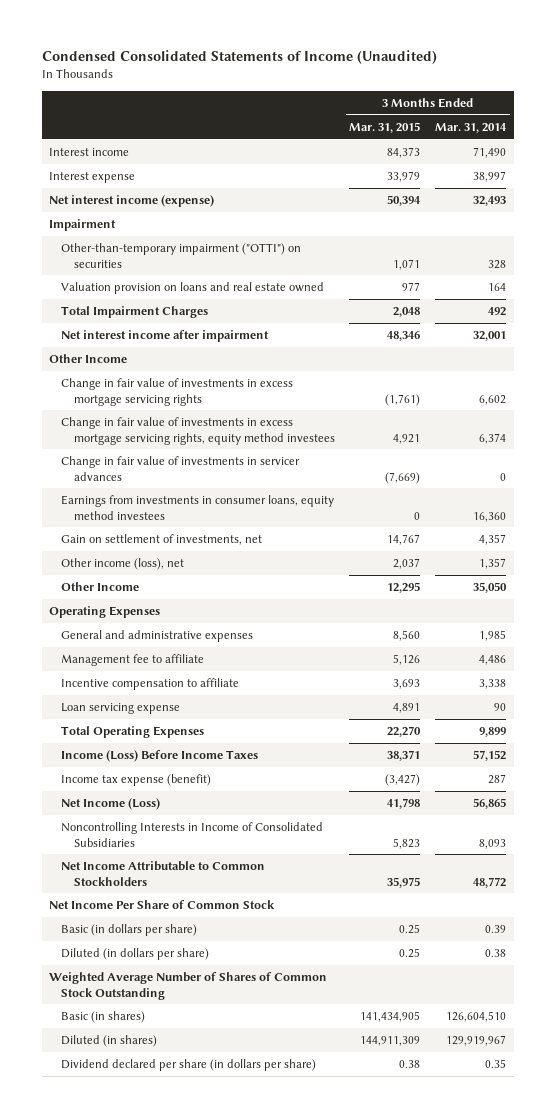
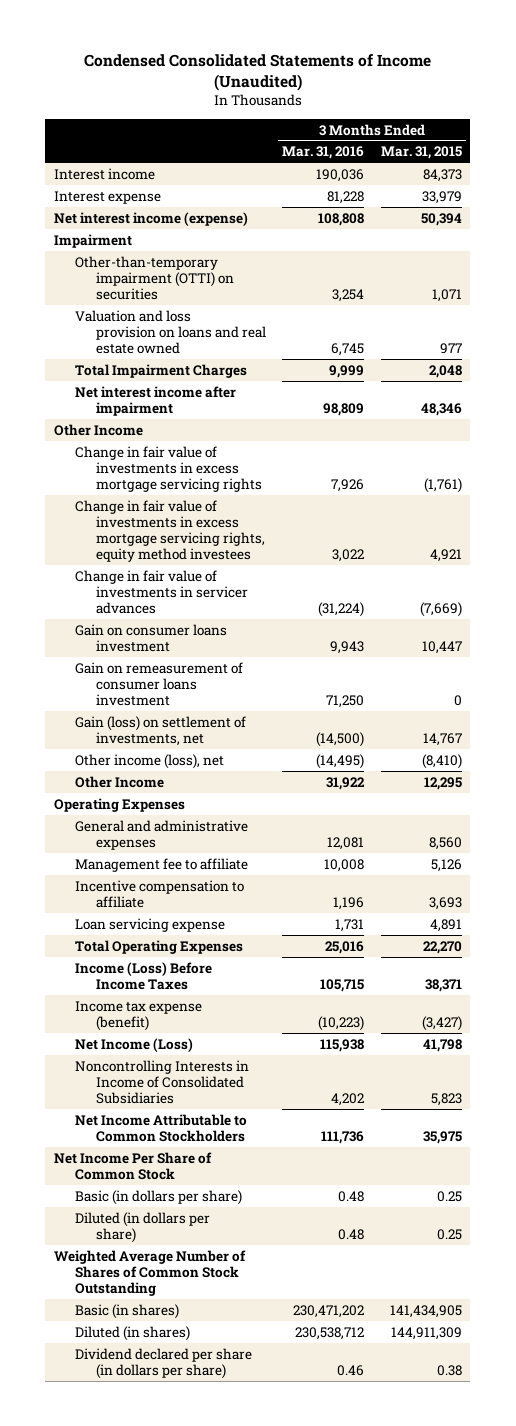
[435,122,508,133] Mar. 31, 2014 -> none
none -> [282,146,365,160] Mar. 31, 2016
[61,243,302,268] Other-than-temporary impairment ("OTTI") on securities -> [74,255,234,300] Other-than-temporary impairment (OTTI) on securities
[61,282,325,295] Valuation provision on loans and real estate owned -> [74,309,266,354] Valuation and loss provision on loans and real estate owned
[61,495,335,520] Earnings from investments in consumer loans, equity method investees -> none
none -> [74,623,227,652] Gain on consumer loans investment
none -> [74,661,243,706] Gain on remeasurement of consumer loans investment
[61,534,263,546] Gain on settlement of investments, net -> [74,715,246,746] Gain (loss) on settlement of investments, net
[393,558,421,570] 2,037 -> [422,753,463,769] (8,410)

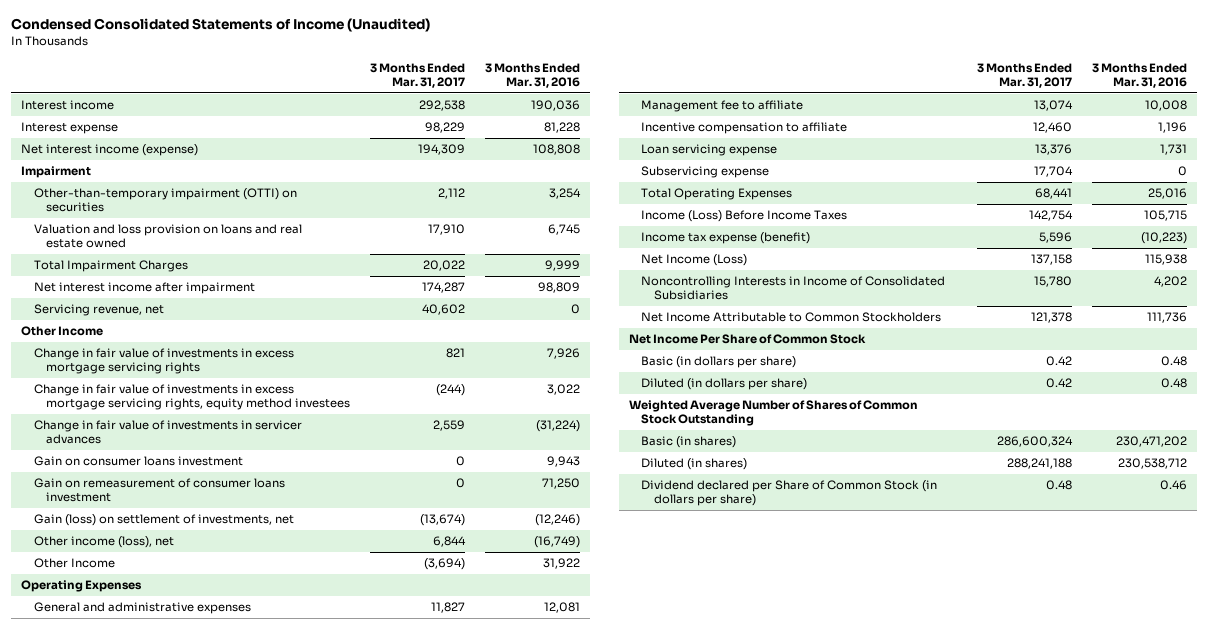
[381,146,463,160] Mar. 31, 2015 -> none
none -> [370,62,466,88] 3 Months Ended Mar. 31, 2017
none -> [33,304,164,317] Servicing revenue, net
[316,731,365,747] (14,500) -> [534,514,580,527] (12,246)
[316,753,365,769] (14,495) -> [533,536,580,549] (16,749)
none -> [641,166,770,179] Subservicing expense
[74,1347,252,1379] Dividend declared per share (in dollars per share) -> [641,480,938,507] Dividend declared per Share of Common Stock (in dollars per share)

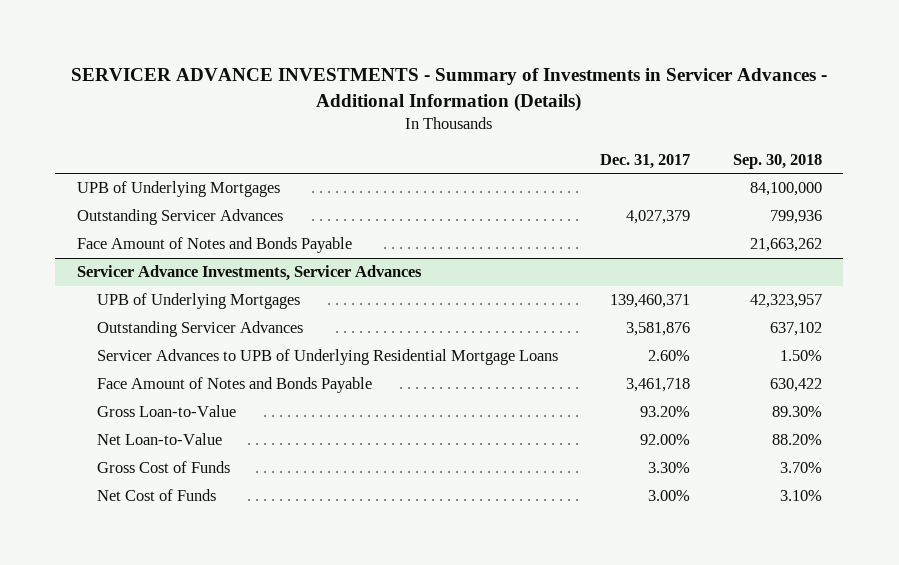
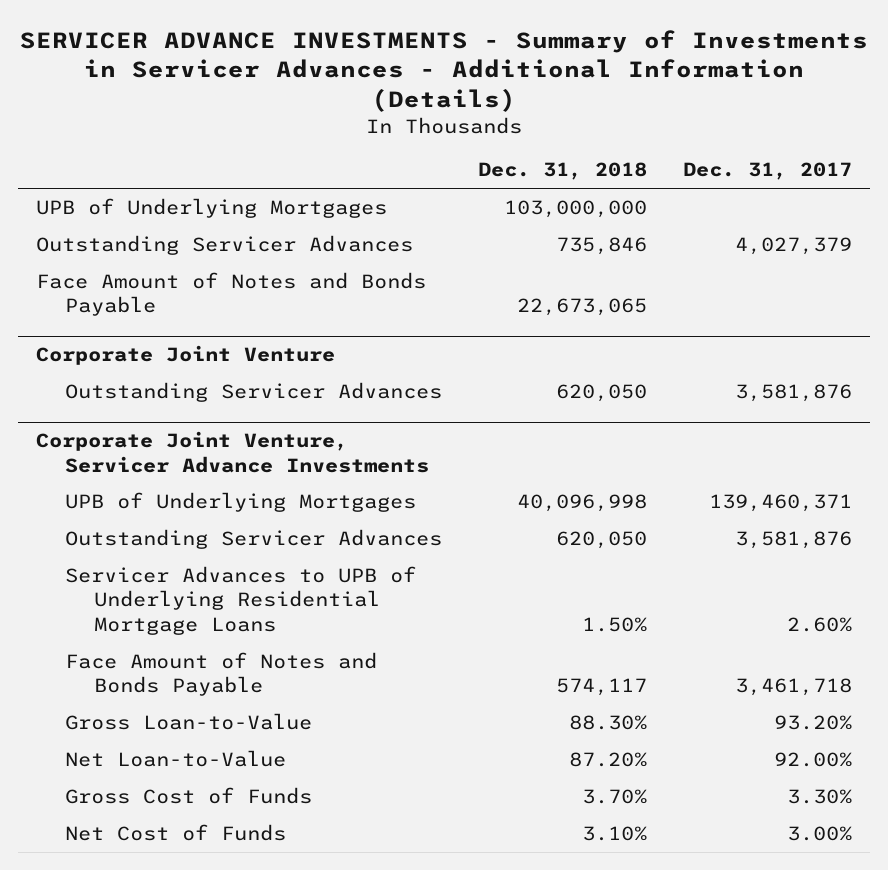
[733,153,823,169] Sep. 30, 2018 -> none
none -> [478,162,648,181] Dec. 31, 2018
[76,265,422,282] Servicer Advance Investments, Servicer Advances -> none
none -> [36,345,336,366] Corporate Joint Venture
none -> [65,381,443,402] Outstanding Servicer Advances
none -> [36,431,430,473] Corporate Joint Venture, Servicer Advance Investments

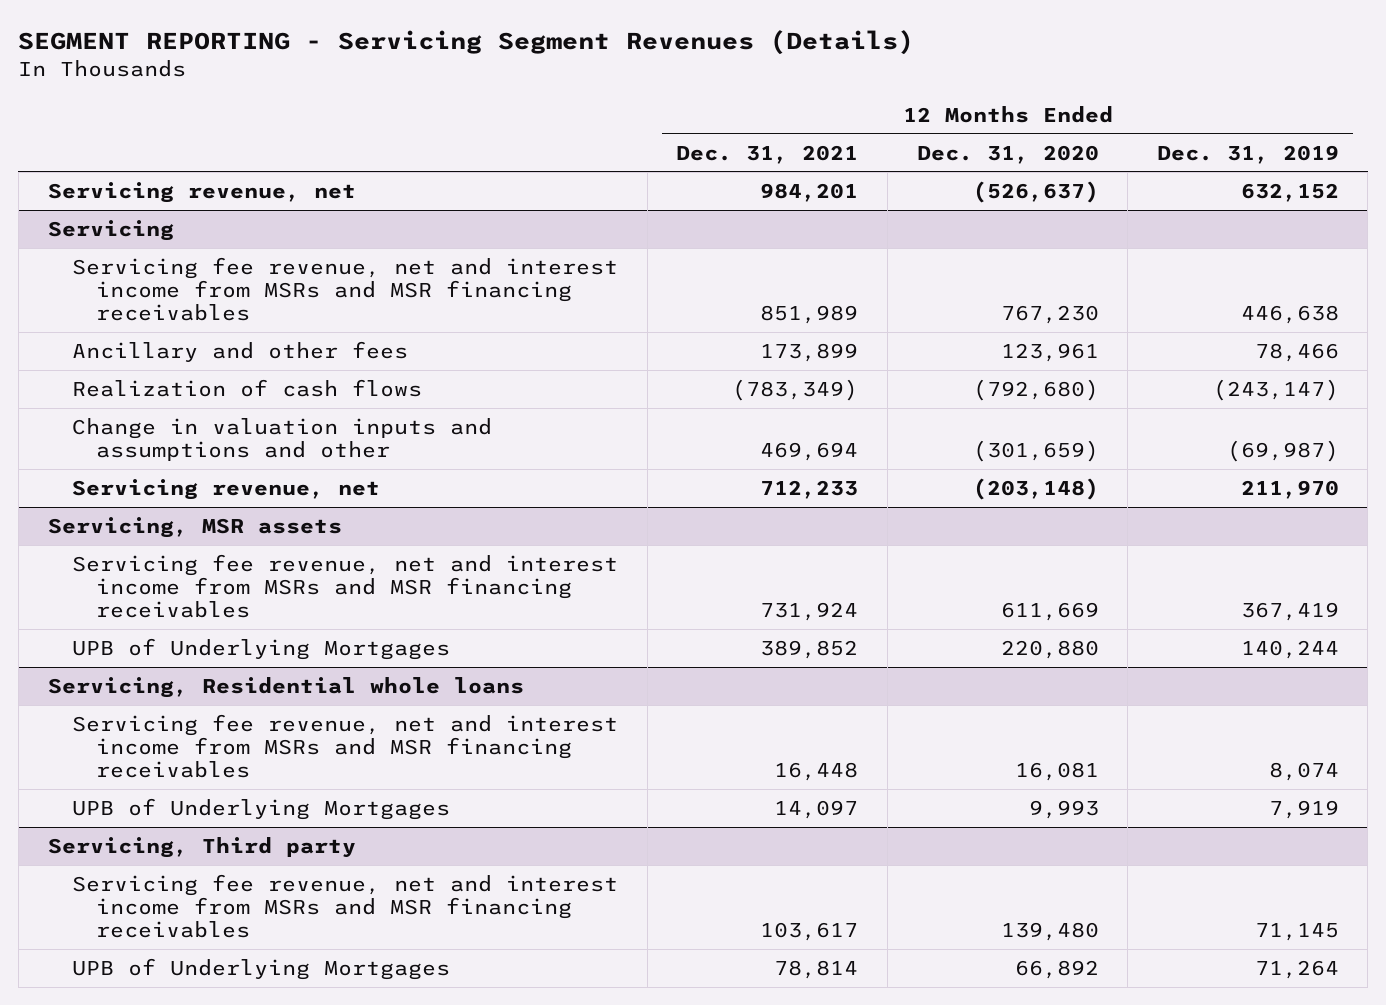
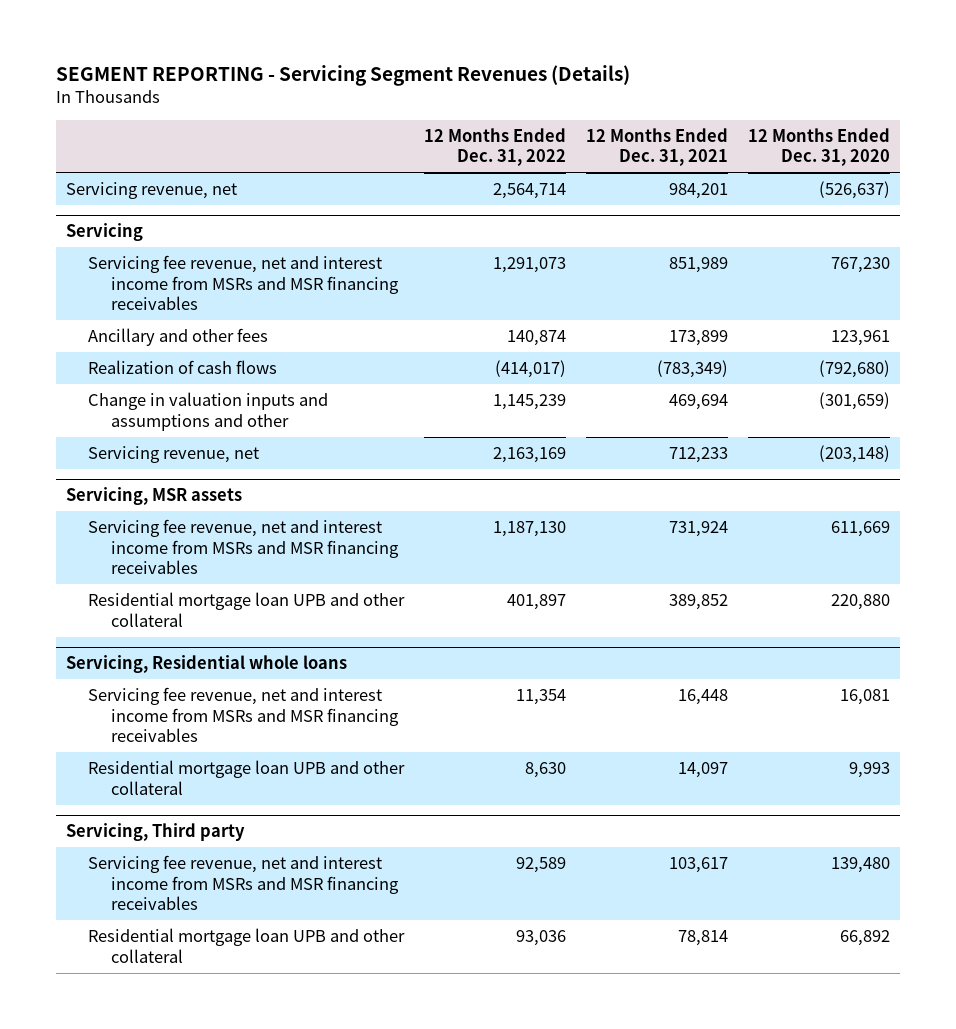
[1156,144,1339,164] Dec. 31, 2019 -> none
none -> [424,127,567,167] 12 Months Ended Dec. 31, 2022
[72,637,451,660] UPB of Underlying Mortgages -> [88,592,406,627] Residential mortgage loan UPB and other collateral
[72,797,451,820] UPB of Underlying Mortgages -> [88,760,406,795] Residential mortgage loan UPB and other collateral
[72,957,451,980] UPB of Underlying Mortgages -> [88,928,406,963] Residential mortgage loan UPB and other collateral

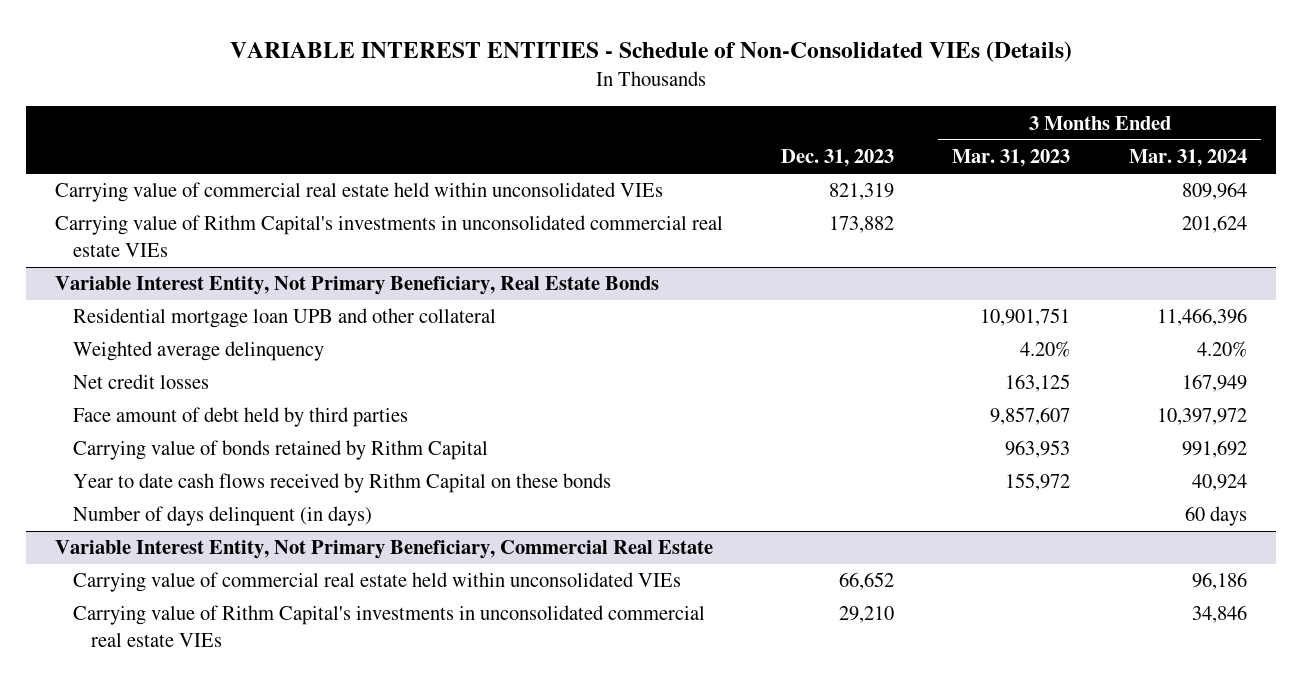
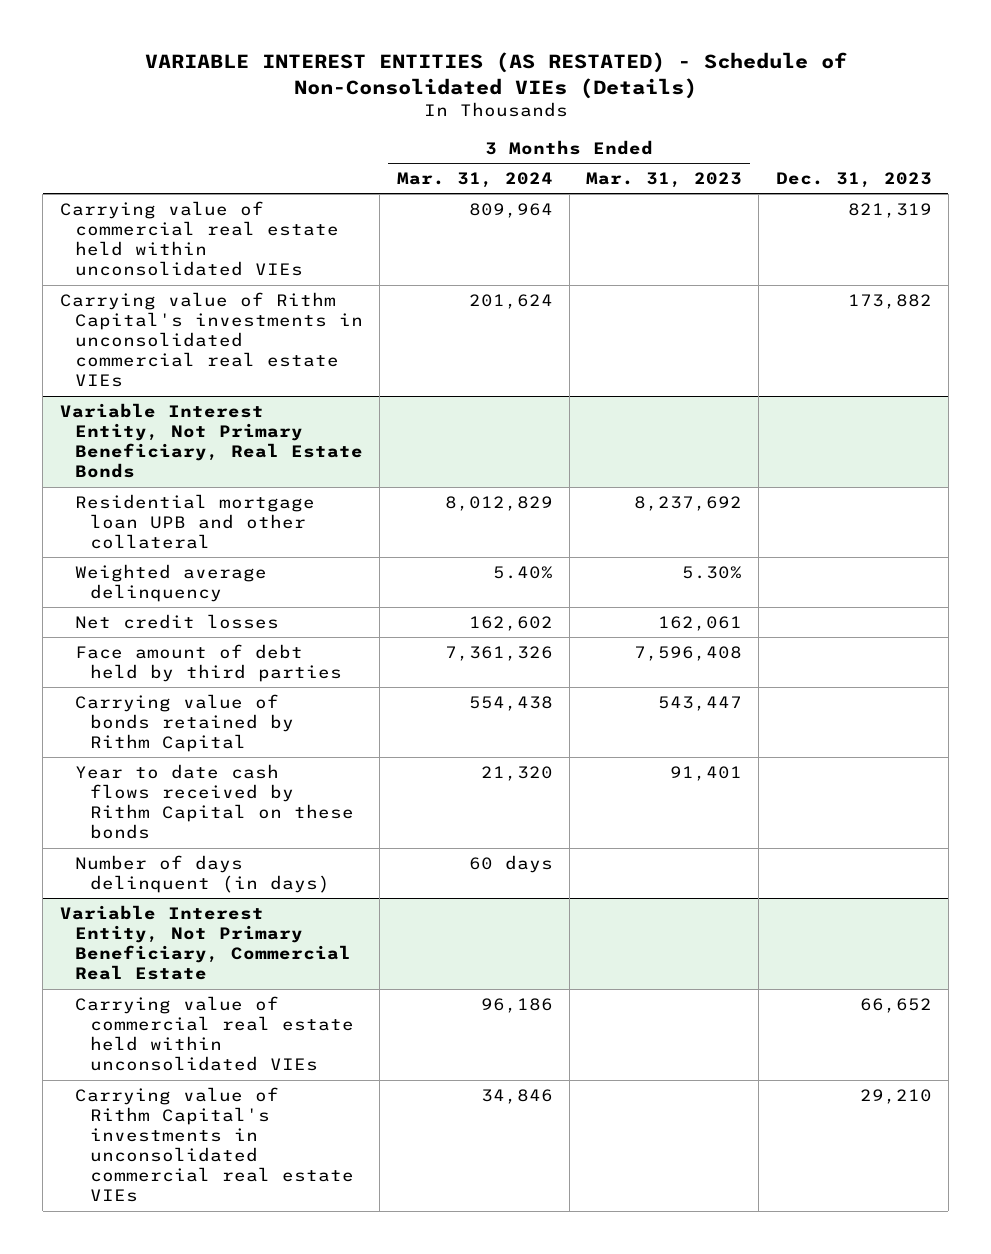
[229,41,1072,63] VARIABLE INTEREST ENTITIES - Schedule of Non-Consolidated VIEs (Details) -> [144,52,847,99] VARIABLE INTEREST ENTITIES (AS RESTATED) - Schedule of Non-Consolidated VIEs (Details)
[980,308,1071,327] 10,901,751 -> [634,495,743,511] 8,237,692
[1156,308,1247,327] 11,466,396 -> [444,495,553,511] 8,012,829
[1020,341,1071,358] 4.20% -> [682,565,743,579] 5.30%
[1196,341,1247,358] 4.20% -> [492,565,553,579] 5.40%
[1005,374,1071,393] 163,125 -> [658,615,743,631] 162,061
[1181,374,1247,393] 167,949 -> [468,615,553,631] 162,602
[990,407,1071,426] 9,857,607 -> [634,645,743,661] 7,596,408
[1156,408,1247,426] 10,397,972 -> [444,645,553,661] 7,361,326
[1005,440,1071,459] 963,953 -> [658,695,743,711] 543,447
[1181,440,1247,459] 991,692 -> [468,695,553,711] 554,438
[1005,473,1071,492] 155,972 -> [670,765,743,781] 91,401
[1191,474,1247,492] 40,924 -> [480,765,553,781] 21,320

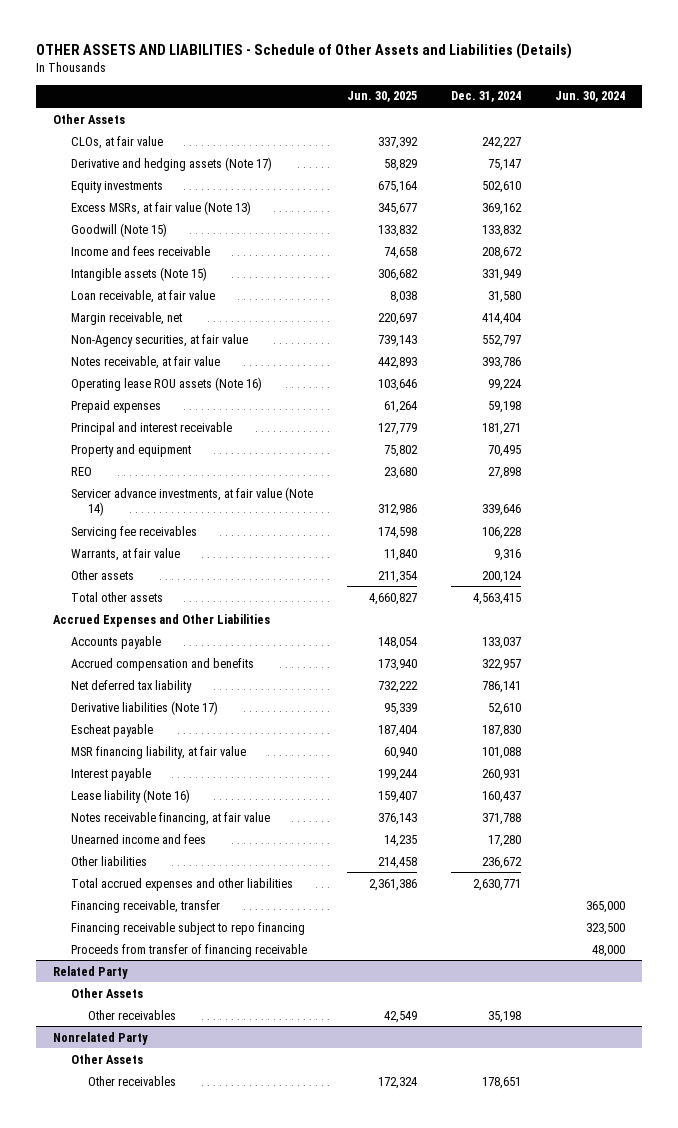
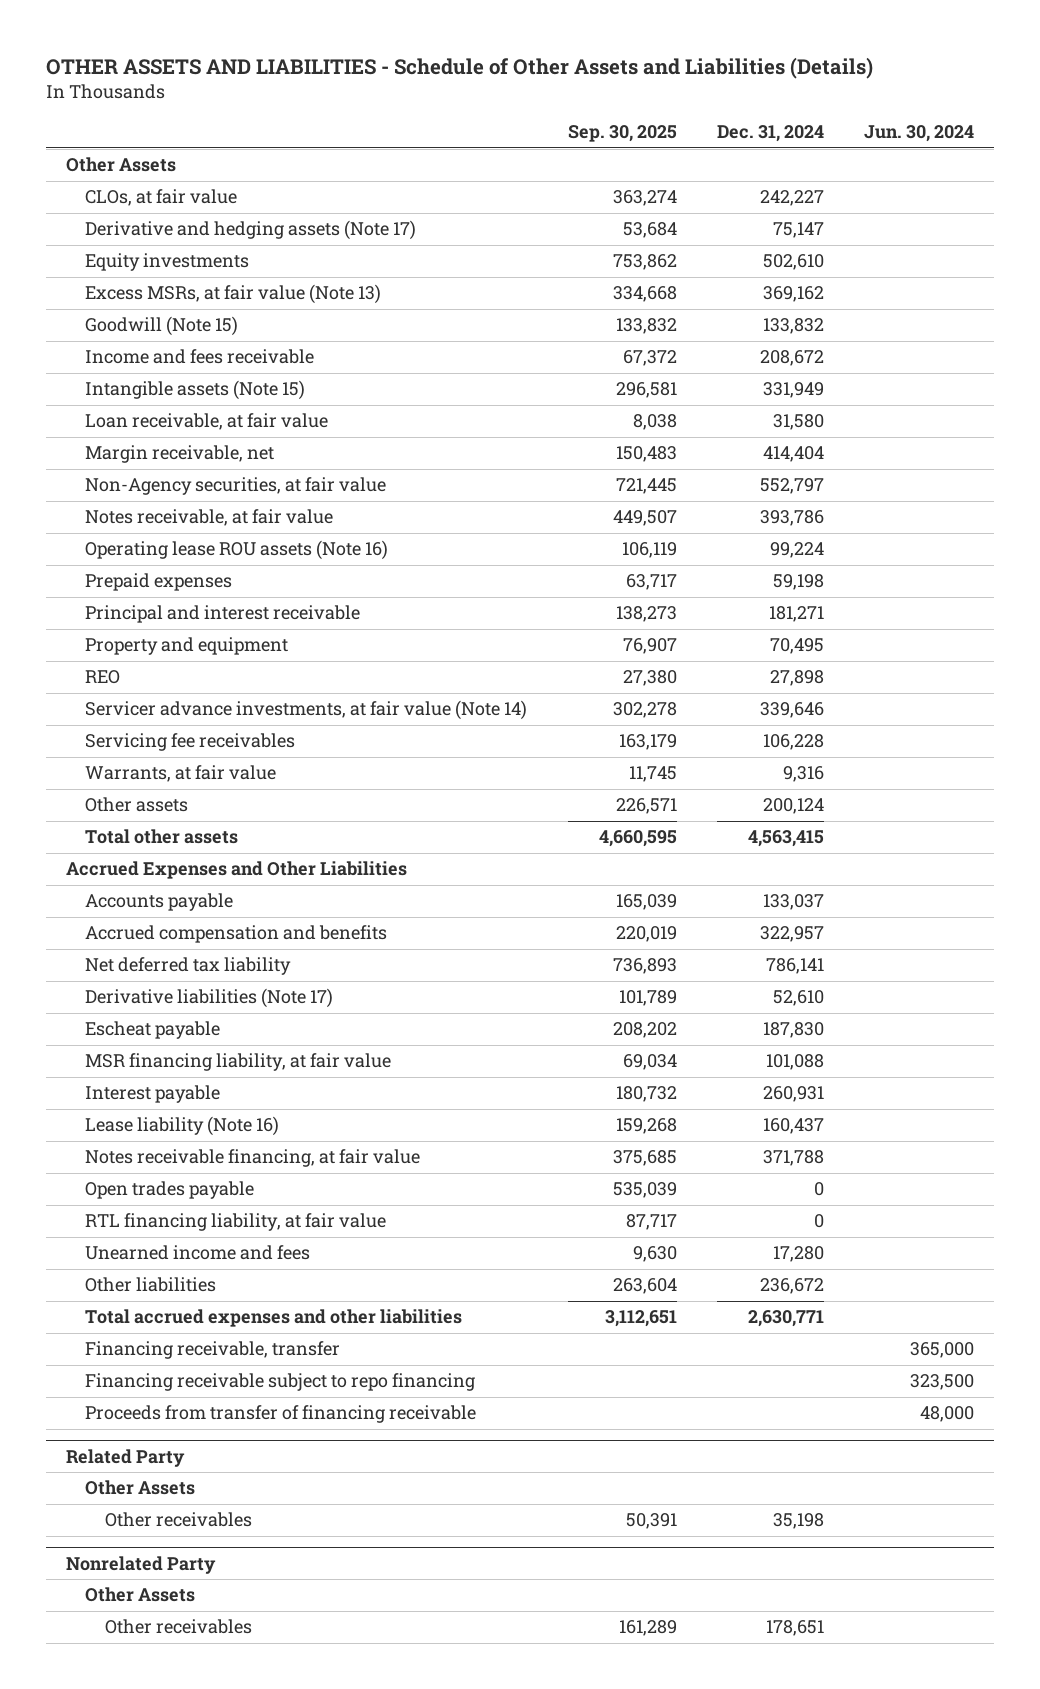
[346,91,417,103] Jun. 30, 2025 -> none
none -> [567,125,677,143] Sep. 30, 2025
none -> [85,1181,255,1200] Open trades payable
none -> [85,1213,387,1232] RTL financing liability, at fair value

